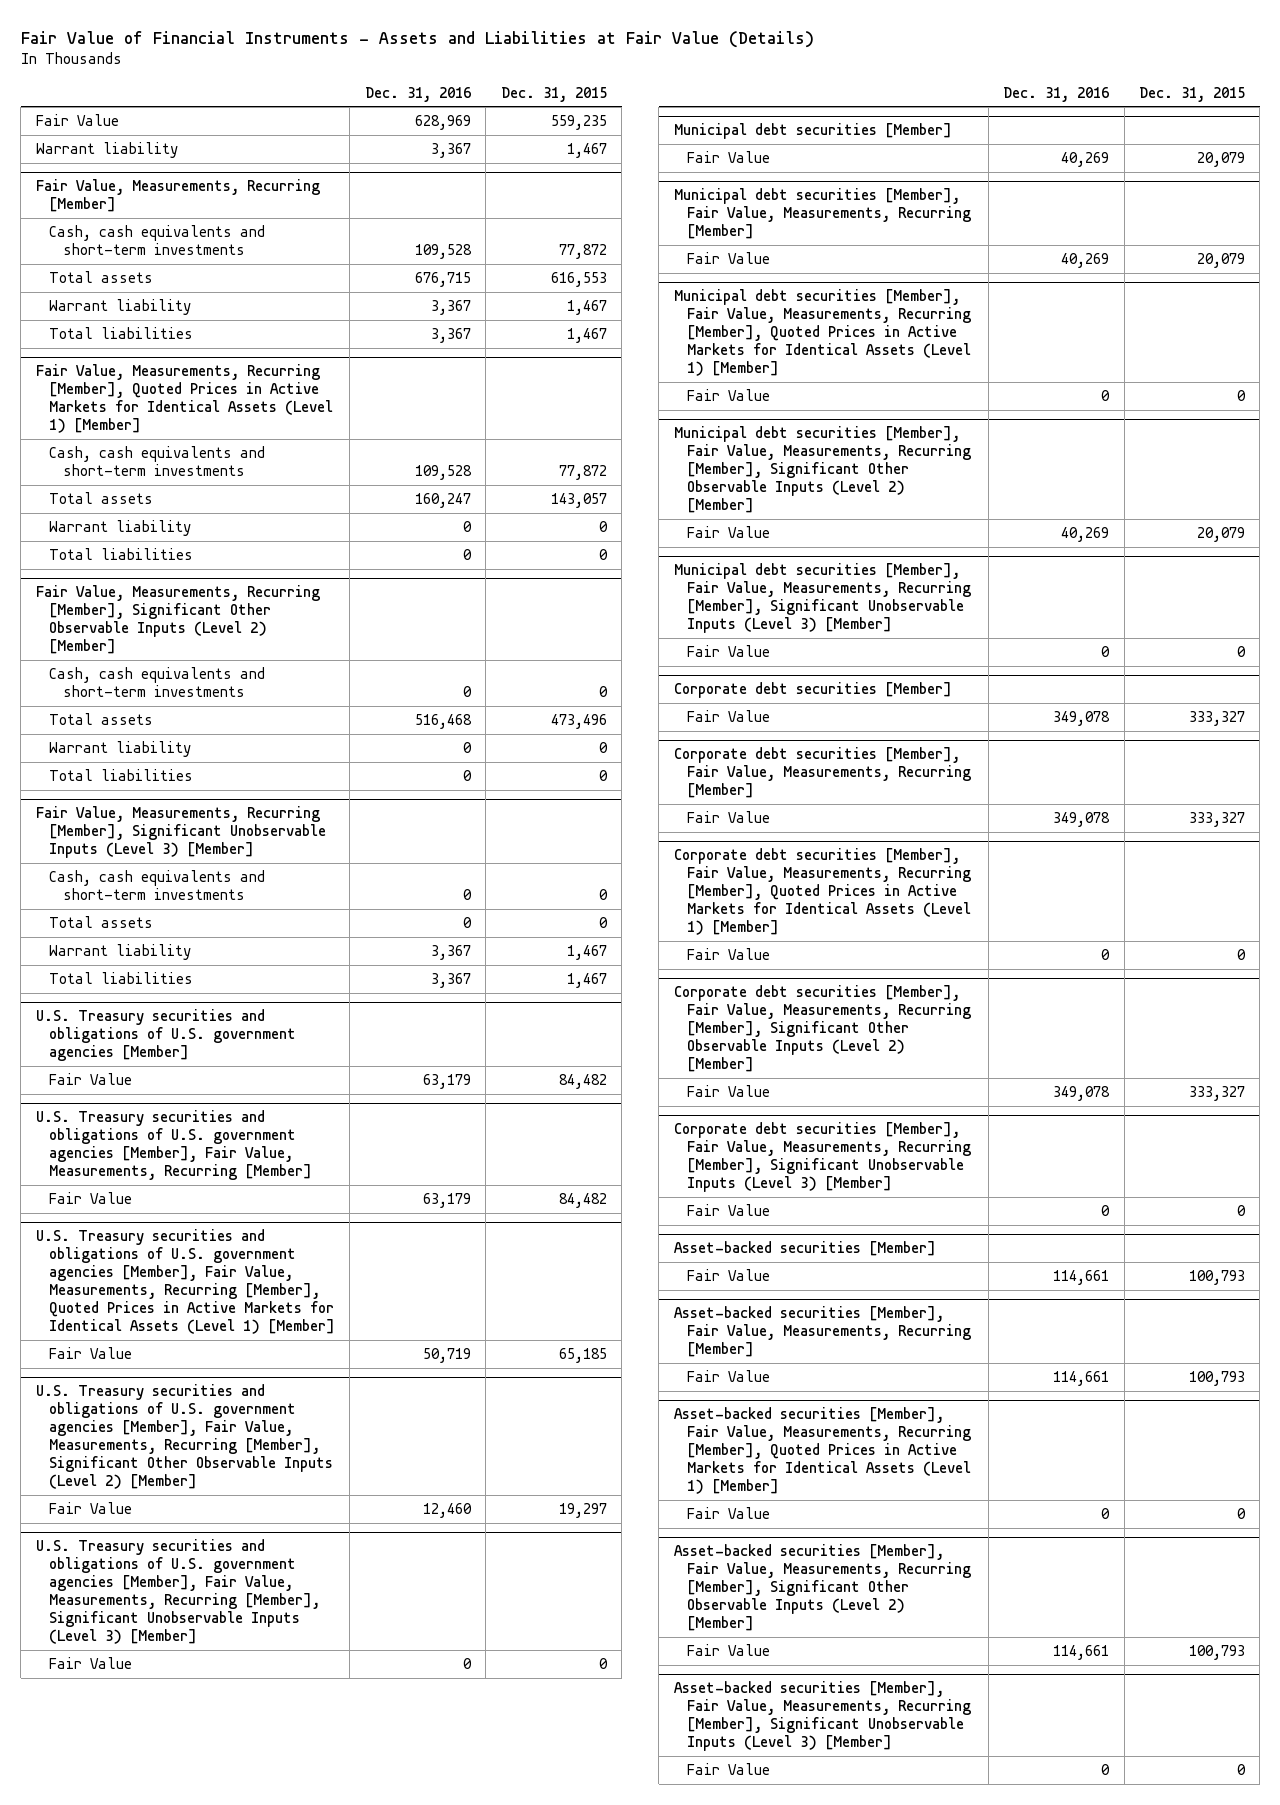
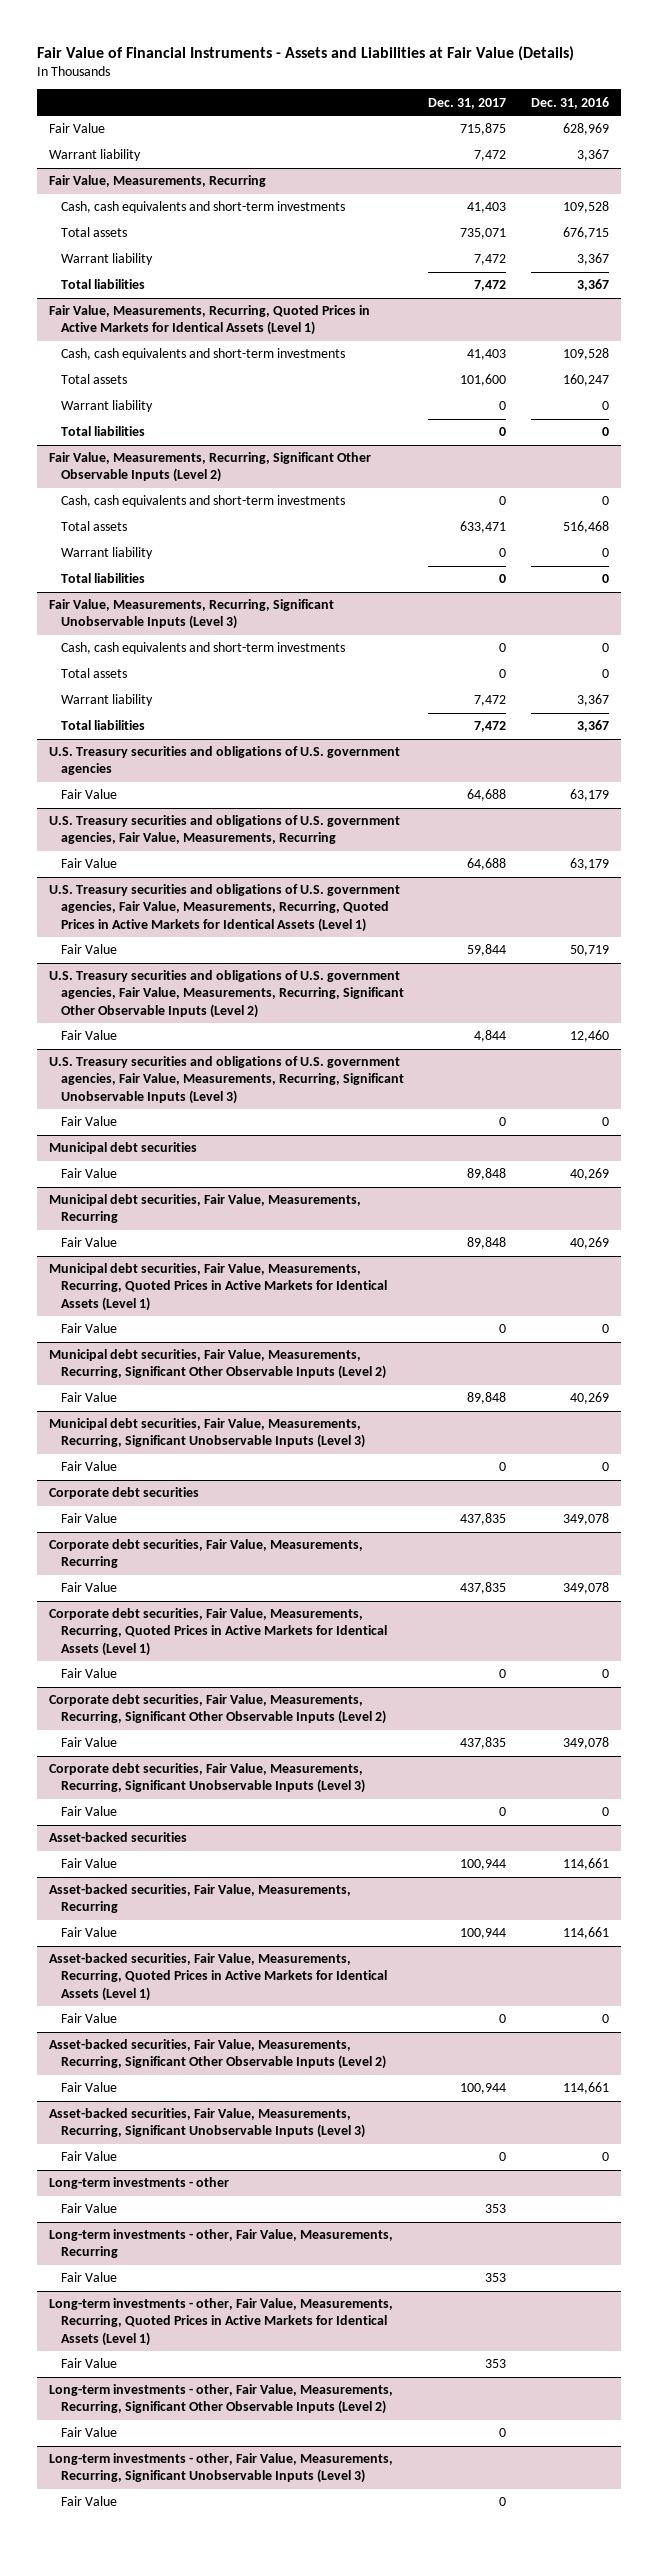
[500,86,607,102] Dec. 31, 2015 -> none
none -> [428,97,507,109] Dec. 31, 2017
[35,178,320,212] Fair Value, Measurements, Recurring [Member] -> [49,175,267,188] Fair Value, Measurements, Recurring
[35,363,334,433] Fair Value, Measurements, Recurring [Member], Quoted Prices in Active Markets for Identical Assets (Level 1) [Member] -> [49,305,371,336] Fair Value, Measurements, Recurring, Quoted Prices in Active Markets for Identical Assets (Level 1)
[35,584,320,654] Fair Value, Measurements, Recurring [Member], Significant Other Observable Inputs (Level 2) [Member] -> [49,452,372,483] Fair Value, Measurements, Recurring, Significant Other Observable Inputs (Level 2)
[35,805,327,858] Fair Value, Measurements, Recurring [Member], Significant Unobservable Inputs (Level 3) [Member] -> [49,599,335,630] Fair Value, Measurements, Recurring, Significant Unobservable Inputs (Level 3)
[35,1008,297,1061] U.S. Treasury securities and obligations of U.S. government agencies [Member] -> [49,746,401,776] U.S. Treasury securities and obligations of U.S. government agencies
[35,1109,313,1180] U.S. Treasury securities and obligations of U.S. government agencies [Member], Fair Value, Measurements, Recurring [Member] -> [49,815,401,845] U.S. Treasury securities and obligations of U.S. government agencies, Fair Value, Measurements, Recurring
[35,1228,336,1334] U.S. Treasury securities and obligations of U.S. government agencies [Member], Fair Value, Measurements, Recurring [Member], Quoted Prices in Active Markets for Identical Assets (Level 1) [Member] -> [49,884,401,932] U.S. Treasury securities and obligations of U.S. government agencies, Fair Value, Measurements, Recurring, Quoted Prices in Active Markets for Identical Assets (Level 1)
[35,1383,334,1489] U.S. Treasury securities and obligations of U.S. government agencies [Member], Fair Value, Measurements, Recurring [Member], Significant Other Observable Inputs (Level 2) [Member] -> [49,970,404,1018] U.S. Treasury securities and obligations of U.S. government agencies, Fair Value, Measurements, Recurring, Significant Other Observable Inputs (Level 2)
[35,1538,321,1644] U.S. Treasury securities and obligations of U.S. government agencies [Member], Fair Value, Measurements, Recurring [Member], Significant Unobservable Inputs (Level 3) [Member] -> [49,1056,404,1104] U.S. Treasury securities and obligations of U.S. government agencies, Fair Value, Measurements, Recurring, Significant Unobservable Inputs (Level 3)
[673,122,952,139] Municipal debt securities [Member] -> [49,1142,198,1155] Municipal debt securities
[673,187,972,239] Municipal debt securities [Member], Fair Value, Measurements, Recurring [Member] -> [49,1194,362,1224] Municipal debt securities, Fair Value, Measurements, Recurring
[673,288,972,376] Municipal debt securities [Member], Fair Value, Measurements, Recurring [Member], Quoted Prices in Active Markets for Identical Assets (Level 1) [Member] -> [49,1263,387,1311] Municipal debt securities, Fair Value, Measurements, Recurring, Quoted Prices in Active Markets for Identical Assets (Level 1)
[673,425,972,513] Municipal debt securities [Member], Fair Value, Measurements, Recurring [Member], Significant Other Observable Inputs (Level 2) [Member] -> [49,1349,386,1380] Municipal debt securities, Fair Value, Measurements, Recurring, Significant Other Observable Inputs (Level 2)
[673,562,972,633] Municipal debt securities [Member], Fair Value, Measurements, Recurring [Member], Significant Unobservable Inputs (Level 3) [Member] -> [49,1418,365,1449] Municipal debt securities, Fair Value, Measurements, Recurring, Significant Unobservable Inputs (Level 3)
[673,681,952,698] Corporate debt securities [Member] -> [49,1487,200,1500] Corporate debt securities
[673,746,972,798] Corporate debt securities [Member], Fair Value, Measurements, Recurring [Member] -> [49,1539,364,1569] Corporate debt securities, Fair Value, Measurements, Recurring
[673,847,972,935] Corporate debt securities [Member], Fair Value, Measurements, Recurring [Member], Quoted Prices in Active Markets for Identical Assets (Level 1) [Member] -> [49,1608,387,1656] Corporate debt securities, Fair Value, Measurements, Recurring, Quoted Prices in Active Markets for Identical Assets (Level 1)
[673,984,972,1072] Corporate debt securities [Member], Fair Value, Measurements, Recurring [Member], Significant Other Observable Inputs (Level 2) [Member] -> [49,1694,386,1725] Corporate debt securities, Fair Value, Measurements, Recurring, Significant Other Observable Inputs (Level 2)
[673,1121,972,1192] Corporate debt securities [Member], Fair Value, Measurements, Recurring [Member], Significant Unobservable Inputs (Level 3) [Member] -> [49,1763,365,1794] Corporate debt securities, Fair Value, Measurements, Recurring, Significant Unobservable Inputs (Level 3)
[673,1240,936,1256] Asset-backed securities [Member] -> [49,1832,188,1843] Asset-backed securities
[673,1305,972,1357] Asset-backed securities [Member], Fair Value, Measurements, Recurring [Member] -> [49,1884,352,1914] Asset-backed securities, Fair Value, Measurements, Recurring
[673,1406,972,1494] Asset-backed securities [Member], Fair Value, Measurements, Recurring [Member], Quoted Prices in Active Markets for Identical Assets (Level 1) [Member] -> [49,1953,387,2001] Asset-backed securities, Fair Value, Measurements, Recurring, Quoted Prices in Active Markets for Identical Assets (Level 1)
[673,1543,972,1631] Asset-backed securities [Member], Fair Value, Measurements, Recurring [Member], Significant Other Observable Inputs (Level 2) [Member] -> [49,2039,386,2070] Asset-backed securities, Fair Value, Measurements, Recurring, Significant Other Observable Inputs (Level 2)
[673,1680,972,1751] Asset-backed securities [Member], Fair Value, Measurements, Recurring [Member], Significant Unobservable Inputs (Level 3) [Member] -> [49,2108,365,2139] Asset-backed securities, Fair Value, Measurements, Recurring, Significant Unobservable Inputs (Level 3)
none -> [49,2177,230,2190] Long-term investments - other
none -> [60,2203,117,2214] Fair Value
none -> [49,2229,394,2259] Long-term investments - other, Fair Value, Measurements, Recurring
none -> [60,2272,117,2283] Fair Value
none -> [49,2298,394,2346] Long-term investments - other, Fair Value, Measurements, Recurring, Quoted Prices in Active Markets for Identical Assets (Level 1)
none -> [60,2358,117,2369] Fair Value
none -> [49,2384,394,2415] Long-term investments - other, Fair Value, Measurements, Recurring, Significant Other Observable Inputs (Level 2)
none -> [60,2427,117,2438] Fair Value
none -> [49,2453,394,2484] Long-term investments - other, Fair Value, Measurements, Recurring, Significant Unobservable Inputs (Level 3)
none -> [60,2496,117,2507] Fair Value

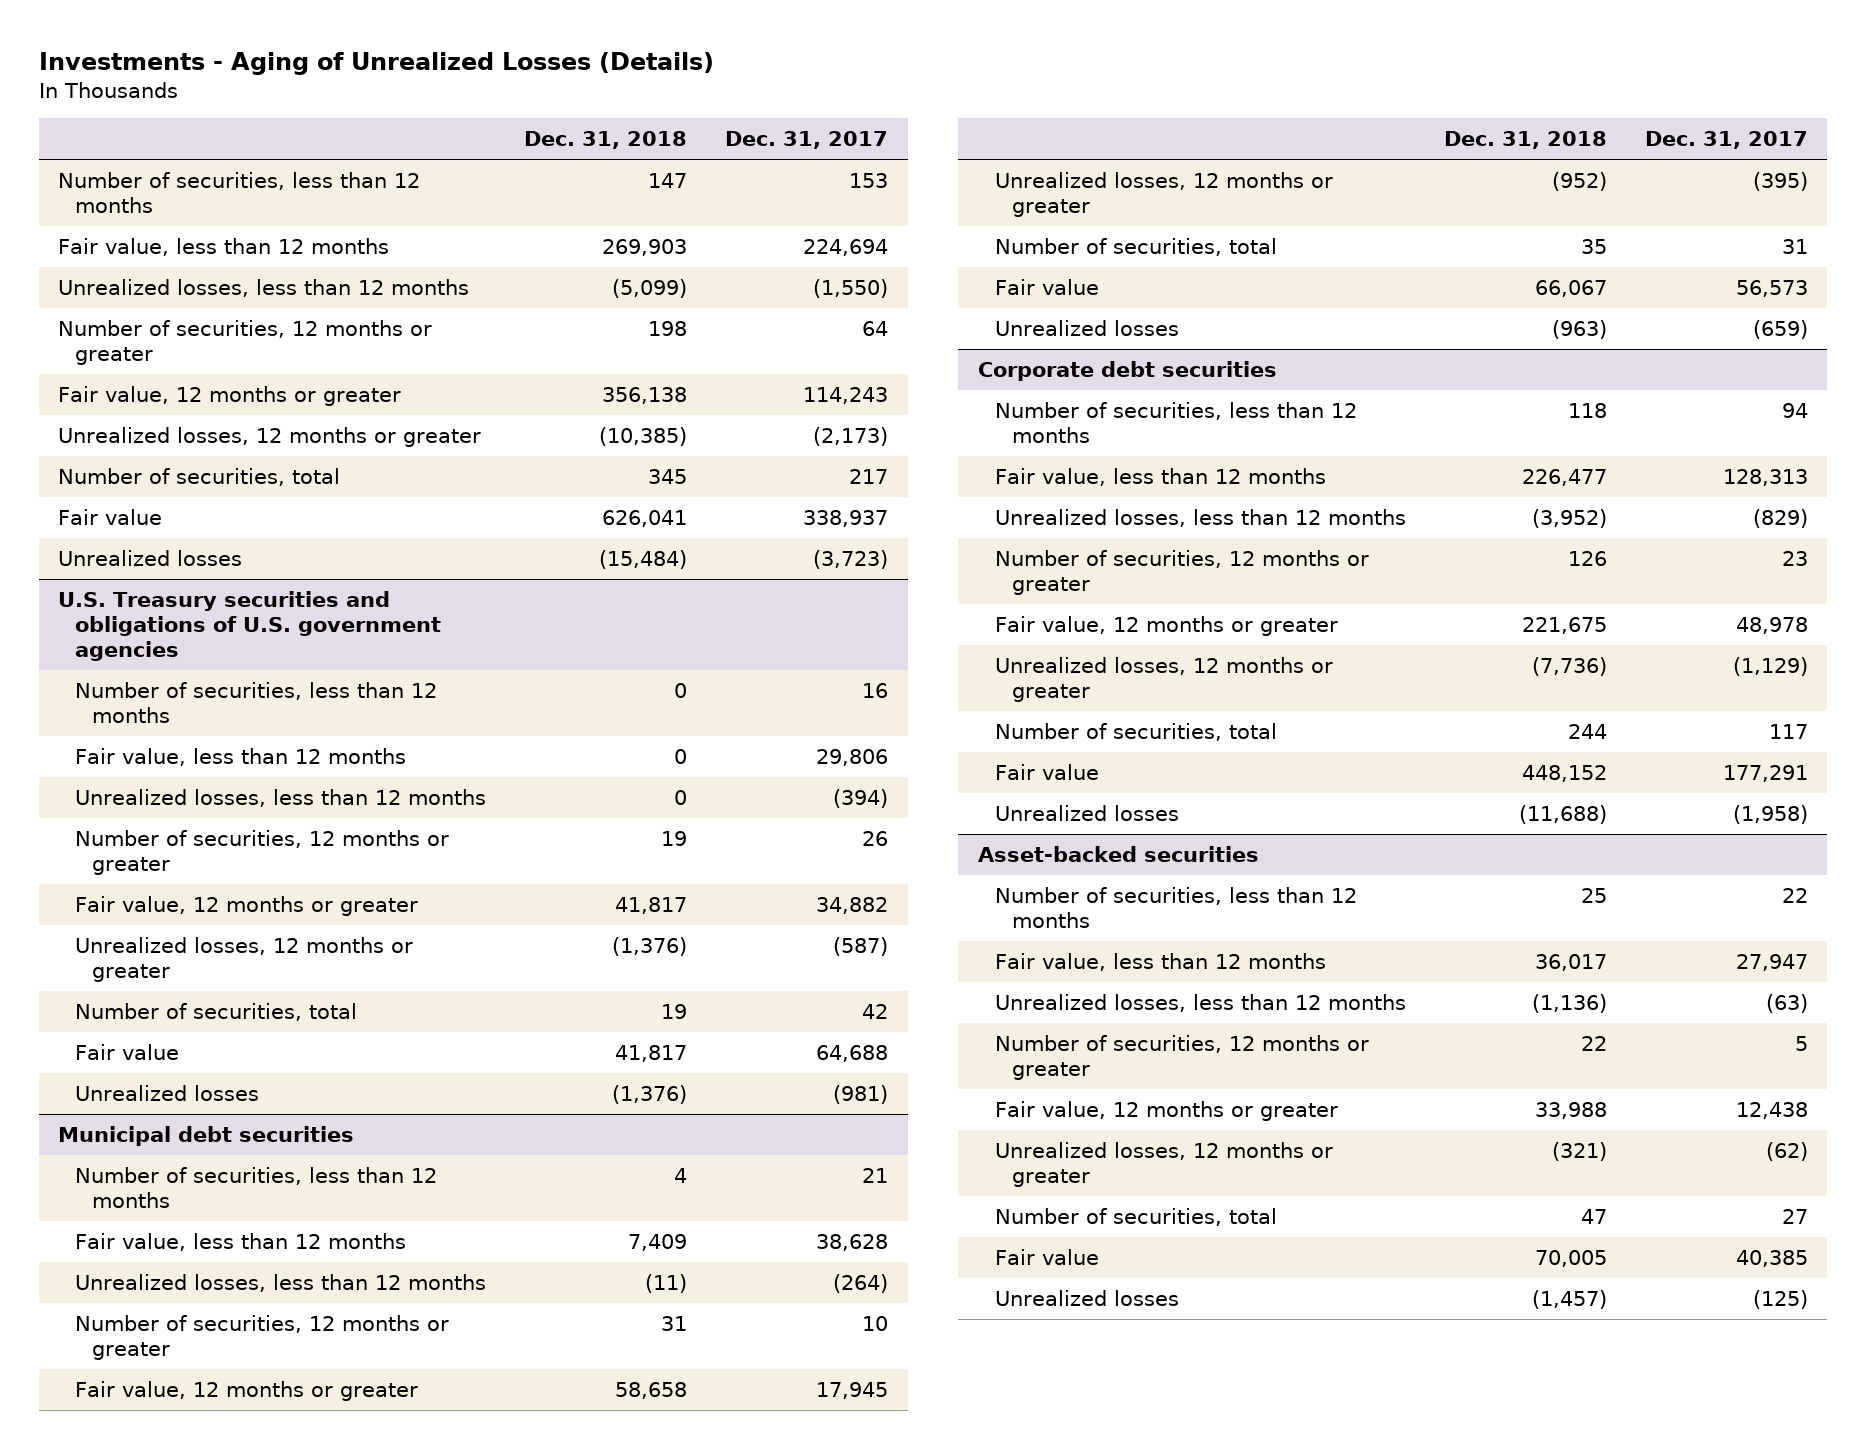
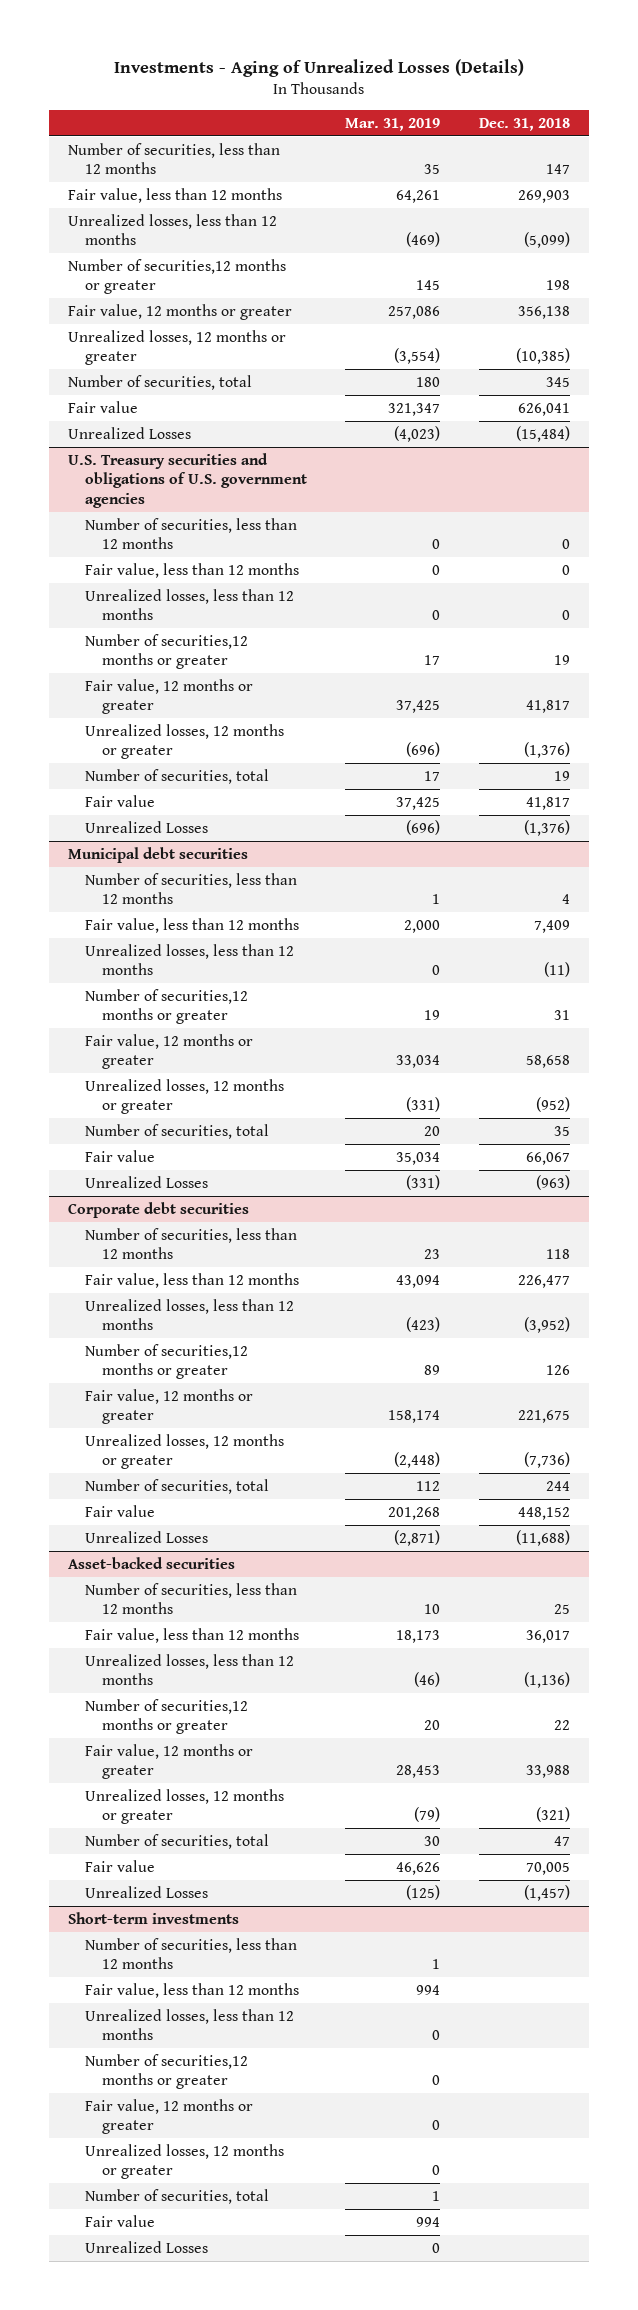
[725,131,889,150] Dec. 31, 2017 -> none
none -> [345,117,441,131] Mar. 31, 2019
[57,319,432,366] Number of securities, 12 months or greater -> [68,258,287,295] Number of securities,12 months or greater
[57,549,242,566] Unrealized losses -> [68,426,192,439] Unrealized Losses
[75,829,450,876] Number of securities, 12 months or greater -> [84,633,248,670] Number of securities,12 months or greater
[75,1084,260,1101] Unrealized losses -> [84,820,208,833] Unrealized Losses
[75,1314,450,1361] Number of securities, 12 months or greater -> [84,988,248,1025] Number of securities,12 months or greater
[994,319,1179,336] Unrealized losses -> [84,1175,208,1188] Unrealized Losses
[994,549,1369,596] Number of securities, 12 months or greater -> [84,1343,248,1380] Number of securities,12 months or greater
[994,804,1179,821] Unrealized losses -> [84,1530,208,1543] Unrealized Losses
[994,1034,1369,1081] Number of securities, 12 months or greater -> [84,1698,248,1735] Number of securities,12 months or greater
[994,1289,1179,1306] Unrealized losses -> [84,1885,208,1898] Unrealized Losses
none -> [68,1911,240,1924] Short-term investments
none -> [84,1937,297,1970] Number of securities, less than 12 months
none -> [84,1982,299,1998] Fair value, less than 12 months
none -> [84,2008,294,2041] Unrealized losses, less than 12 months
none -> [84,2053,248,2090] Number of securities,12 months or greater
none -> [84,2098,253,2135] Fair value, 12 months or greater
none -> [84,2143,284,2180] Unrealized losses, 12 months or greater
none -> [84,2188,269,2204] Number of securities, total
none -> [84,2214,155,2227] Fair value
none -> [84,2240,208,2253] Unrealized Losses

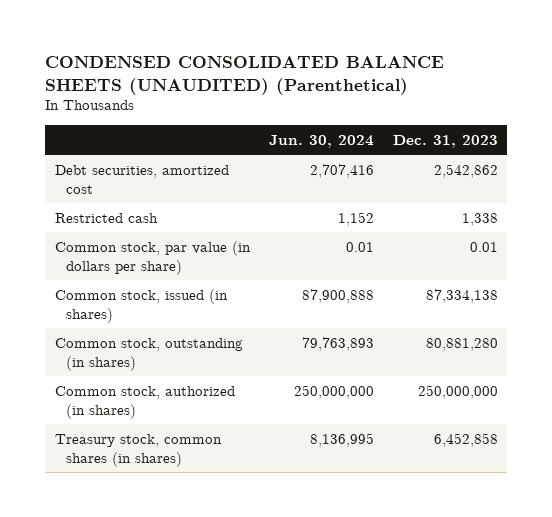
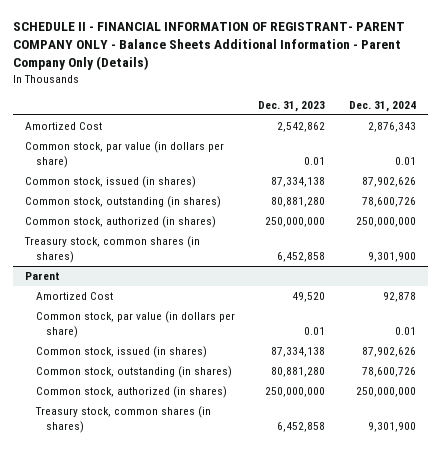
[45,55,445,95] CONDENSED CONSOLIDATED BALANCE SHEETS (UNAUDITED) (Parenthetical) -> [13,22,406,71] SCHEDULE II - FINANCIAL INFORMATION OF REGISTRANT- PARENT COMPANY ONLY - Balance Sheets Additional Information - Parent Company Only (Details)
[268,134,374,148] Jun. 30, 2024 -> none
none -> [349,100,417,112] Dec. 31, 2024
[54,212,158,223] Restricted cash -> none
[54,164,229,194] Debt securities, amortized cost -> [24,122,102,131] Amortized Cost
none -> [24,272,60,281] Parent
none -> [35,292,113,301] Amortized Cost
none -> [35,311,235,338] Common stock, par value (in dollars per share)
none -> [35,346,207,359] Common stock, issued (in shares)
none -> [35,366,232,379] Common stock, outstanding (in shares)
none -> [35,386,227,399] Common stock, authorized (in shares)
none -> [34,406,211,433] Treasury stock, common shares (in shares)

